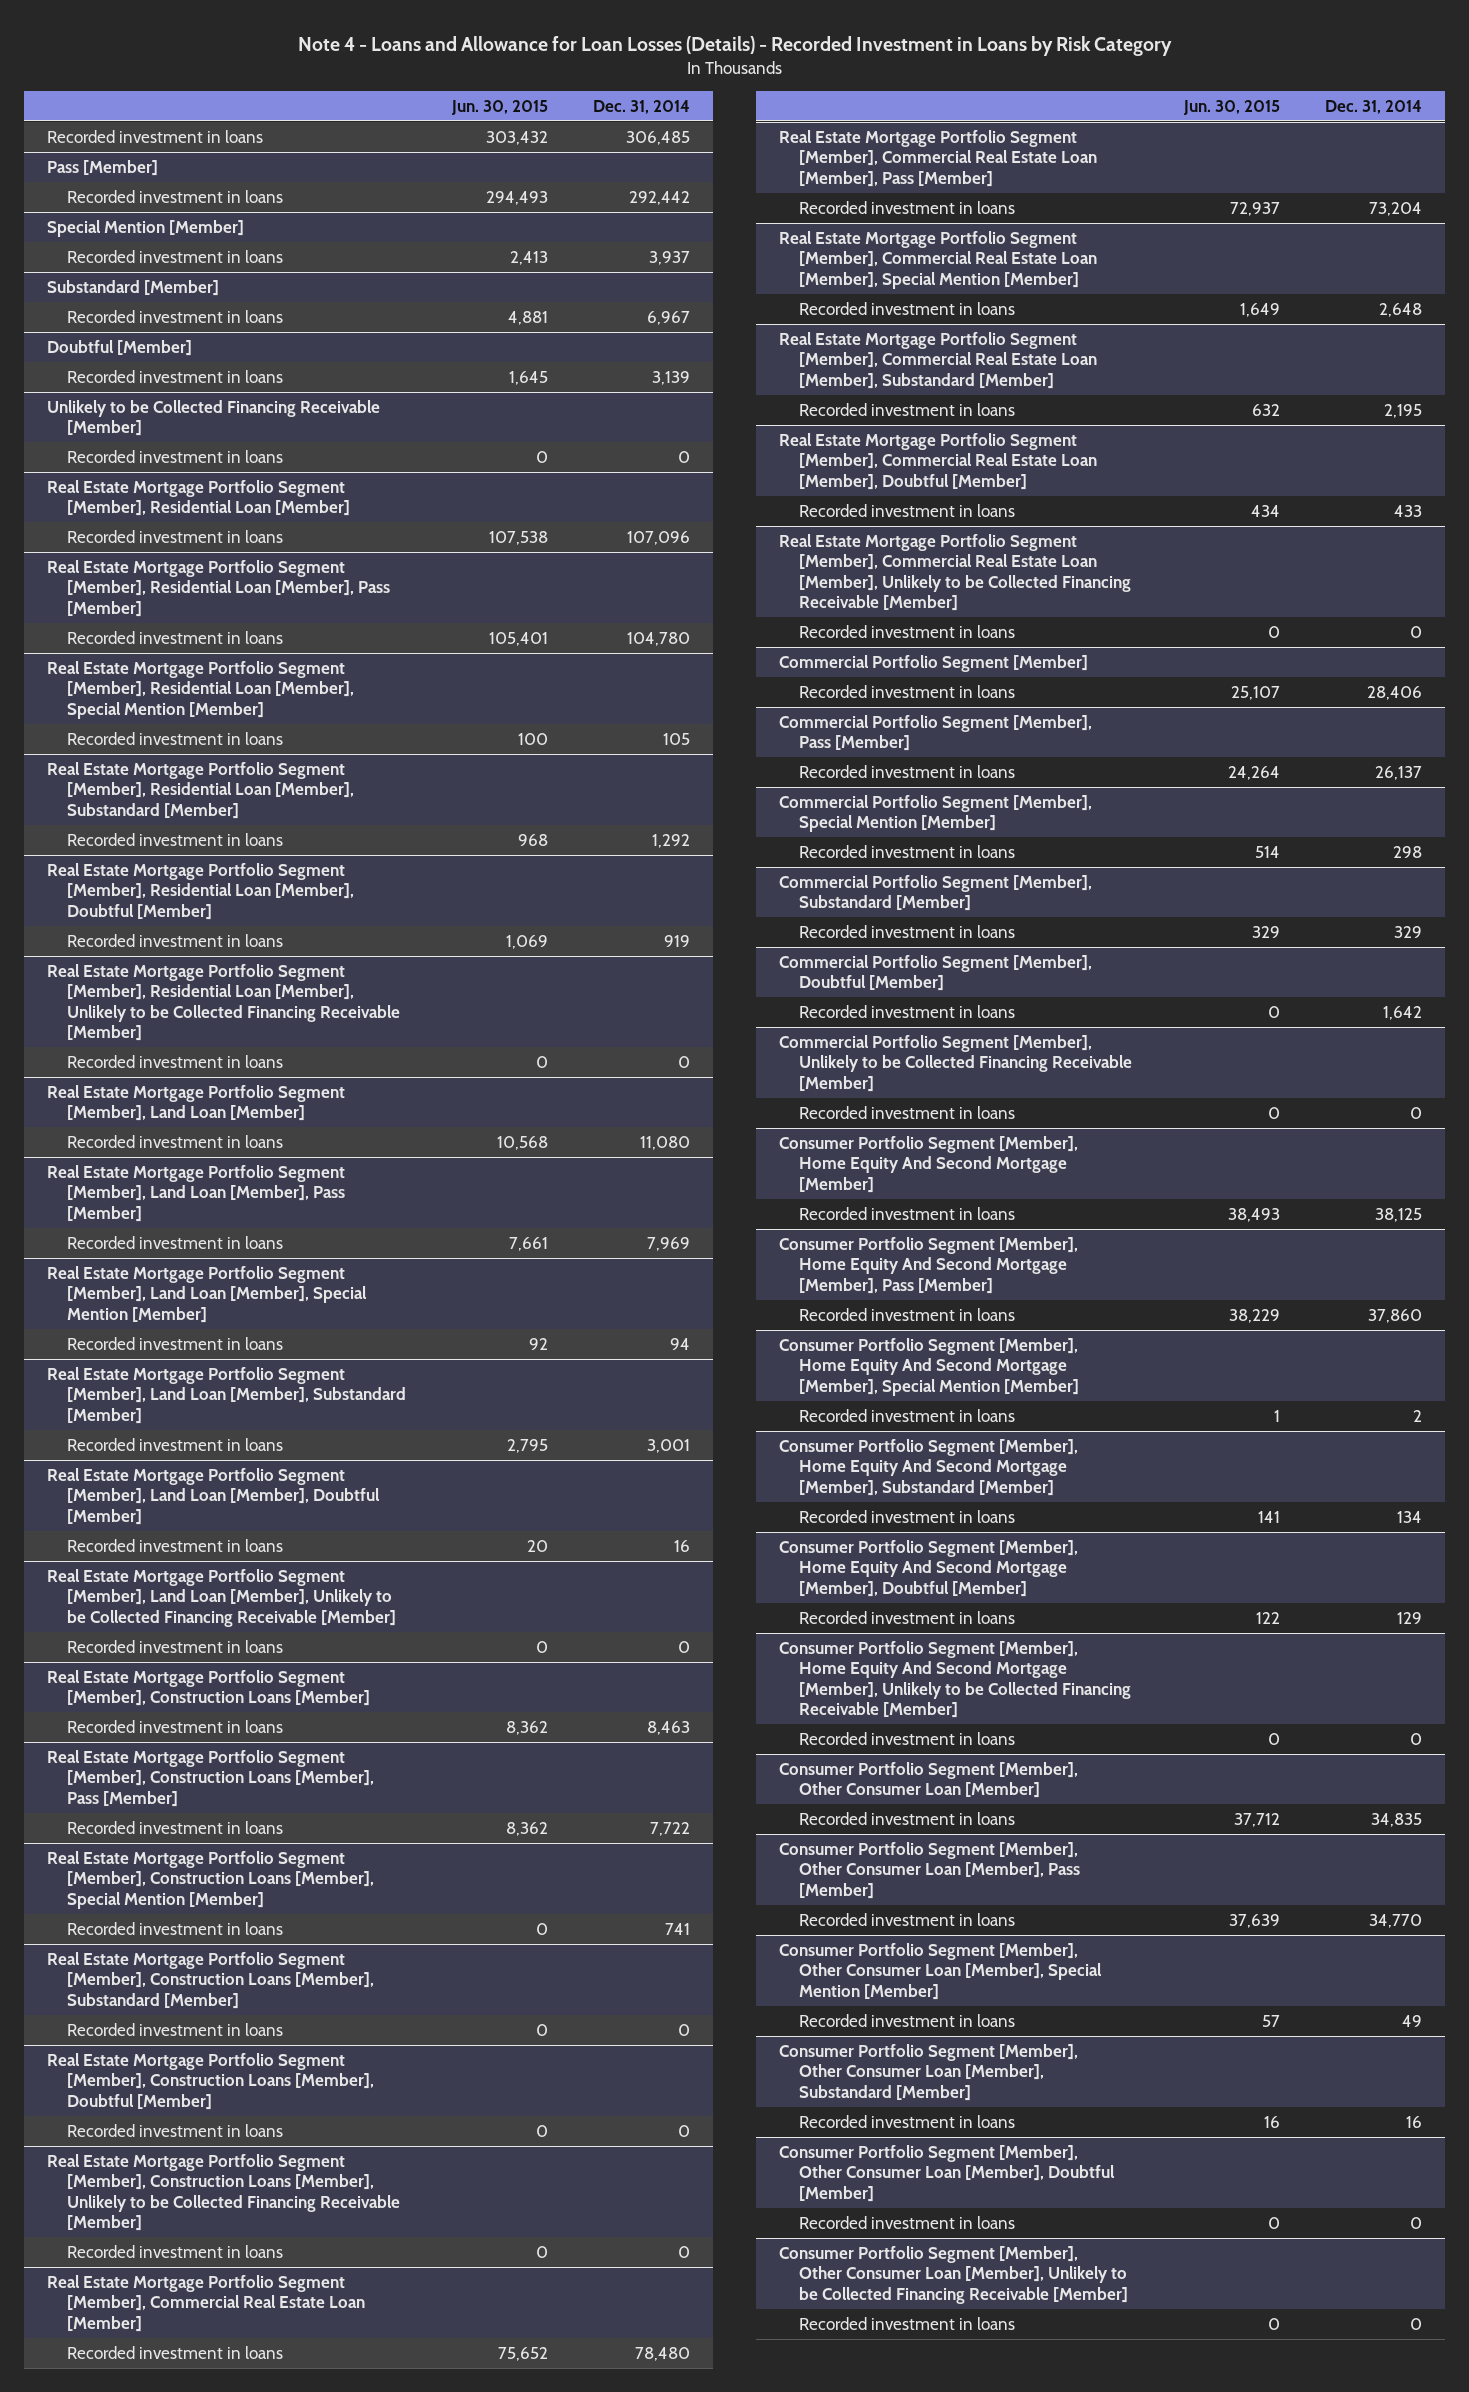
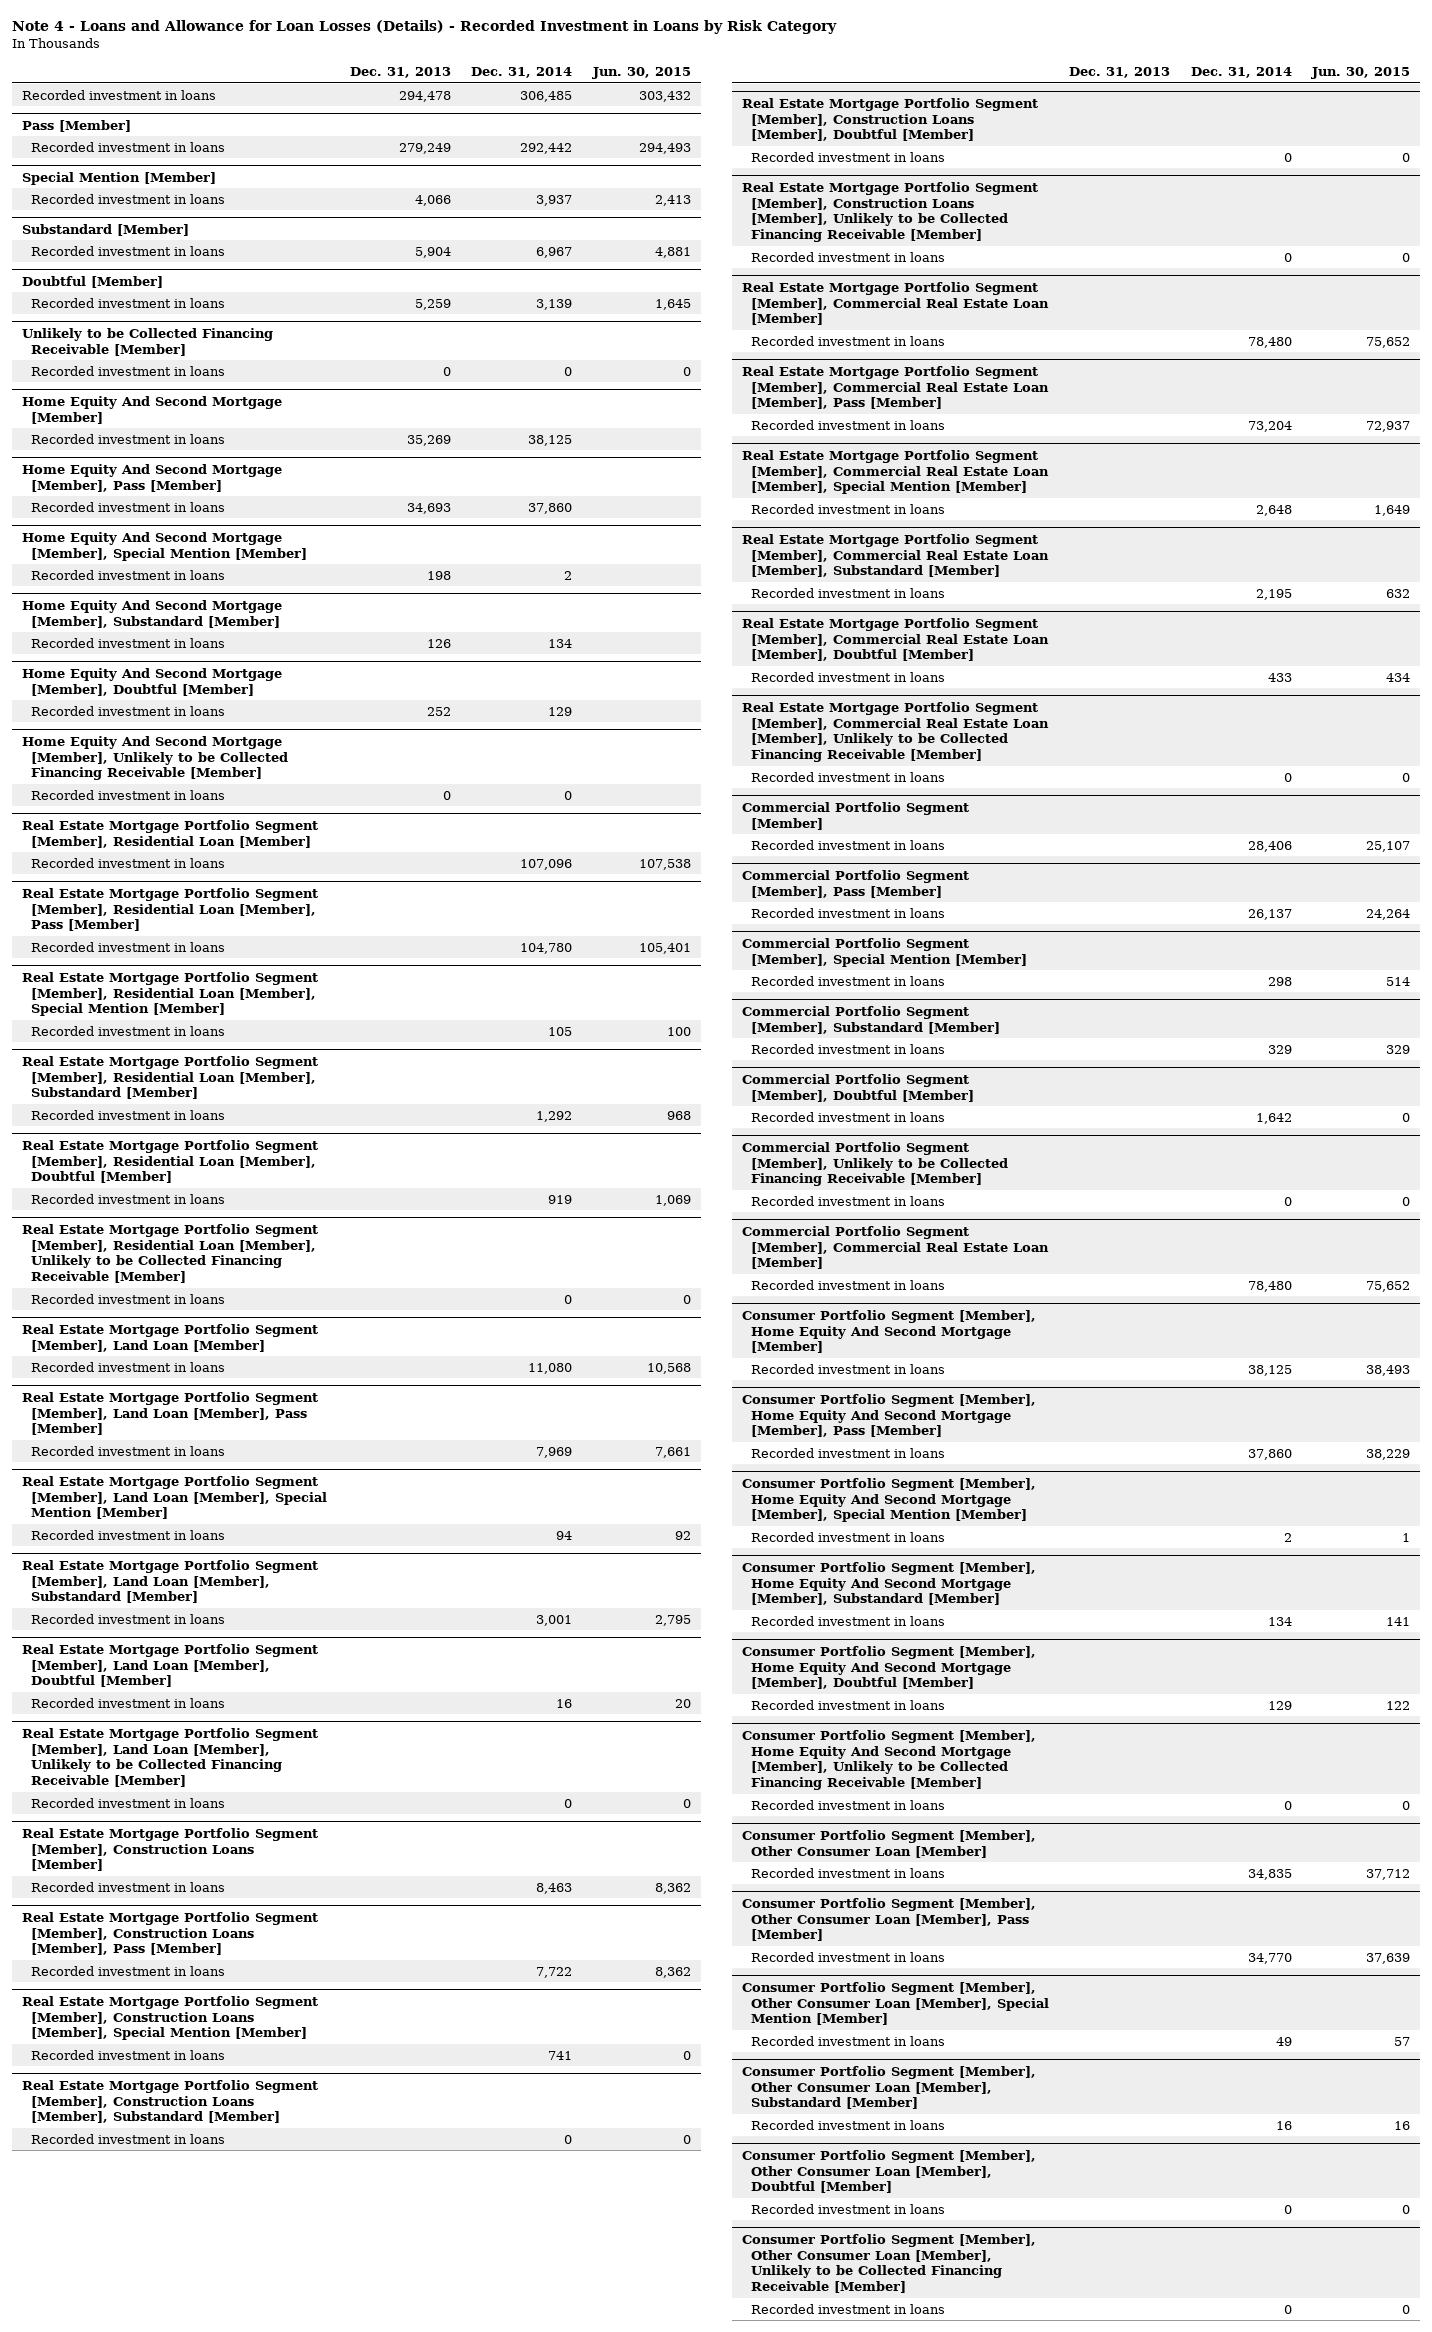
none -> [349,66,451,78] Dec. 31, 2013
none -> [22,395,283,424] Home Equity And Second Mortgage [Member]
none -> [31,433,226,444] Recorded investment in loans
none -> [22,463,283,492] Home Equity And Second Mortgage [Member], Pass [Member]
none -> [31,501,226,512] Recorded investment in loans
none -> [22,531,308,561] Home Equity And Second Mortgage [Member], Special Mention [Member]
none -> [31,569,226,580] Recorded investment in loans
none -> [22,599,283,628] Home Equity And Second Mortgage [Member], Substandard [Member]
none -> [31,637,226,648] Recorded investment in loans
none -> [22,667,283,696] Home Equity And Second Mortgage [Member], Doubtful [Member]
none -> [31,705,226,716] Recorded investment in loans
none -> [22,735,289,781] Home Equity And Second Mortgage [Member], Unlikely to be Collected Financing Receivable [Member]
none -> [31,789,226,800] Recorded investment in loans
none -> [741,1225,1050,1270] Commercial Portfolio Segment [Member], Commercial Real Estate Loan [Member]
none -> [751,1279,946,1290] Recorded investment in loans

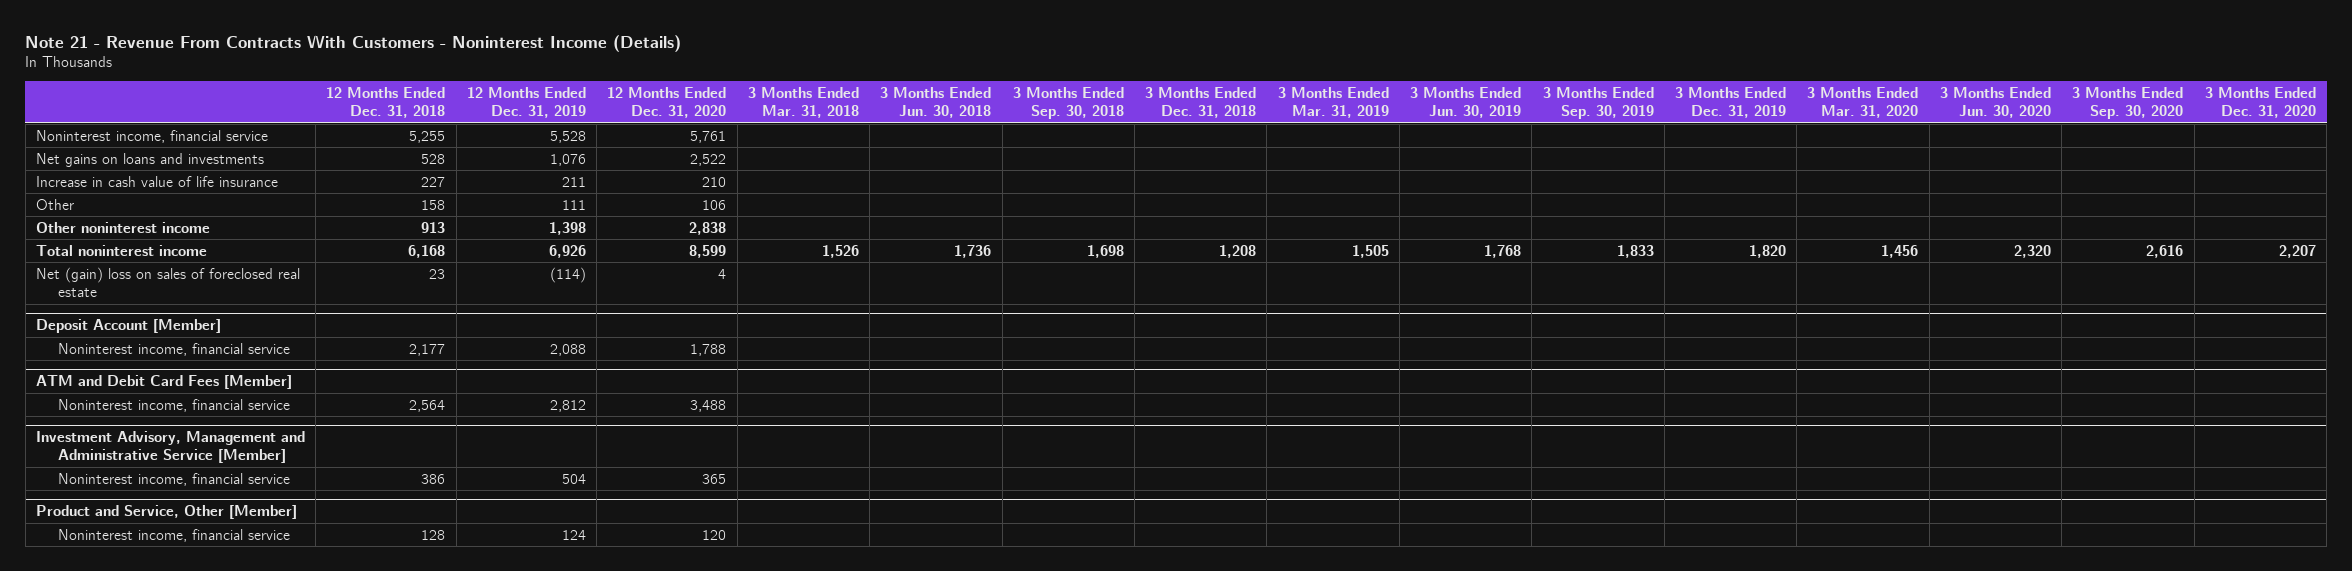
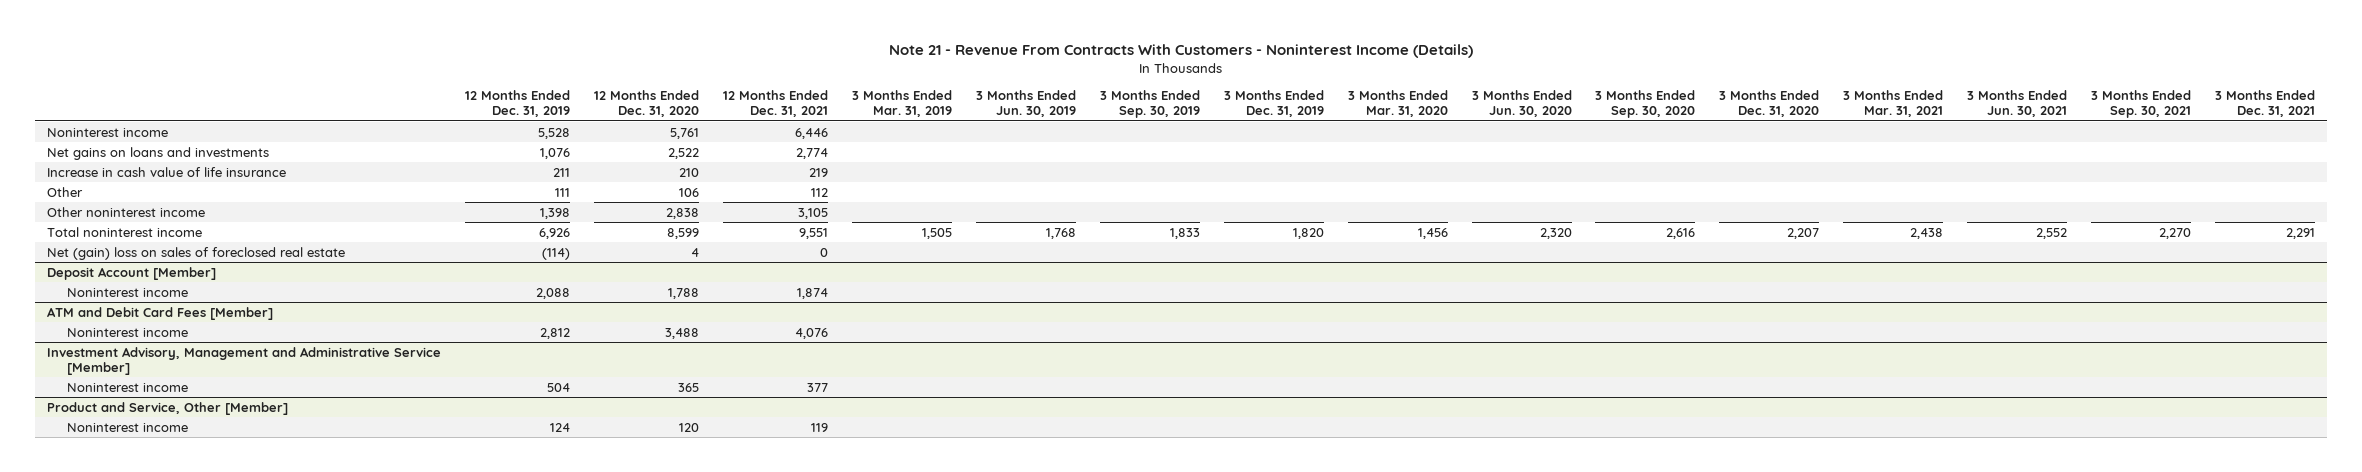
[326,86,446,119] 12 Months Ended Dec. 31, 2018 -> none
[747,86,859,119] 3 Months Ended Mar. 31, 2018 -> none
[880,86,992,119] 3 Months Ended Jun. 30, 2018 -> none
[1012,86,1124,120] 3 Months Ended Sep. 30, 2018 -> none
[1145,86,1257,119] 3 Months Ended Dec. 31, 2018 -> none
none -> [723,90,829,118] 12 Months Ended Dec. 31, 2021
none -> [1843,90,1944,118] 3 Months Ended Mar. 31, 2021
none -> [1967,90,2068,118] 3 Months Ended Jun. 30, 2021
none -> [2091,90,2192,119] 3 Months Ended Sep. 30, 2021
none -> [2215,90,2316,118] 3 Months Ended Dec. 31, 2021
[36,129,269,143] Noninterest income, financial service -> [47,127,169,137] Noninterest income
[58,342,291,356] Noninterest income, financial service -> [67,287,189,297] Noninterest income
[58,398,291,412] Noninterest income, financial service -> [67,327,189,337] Noninterest income
[58,472,291,486] Noninterest income, financial service -> [67,382,189,392] Noninterest income
[58,528,291,542] Noninterest income, financial service -> [67,422,189,432] Noninterest income

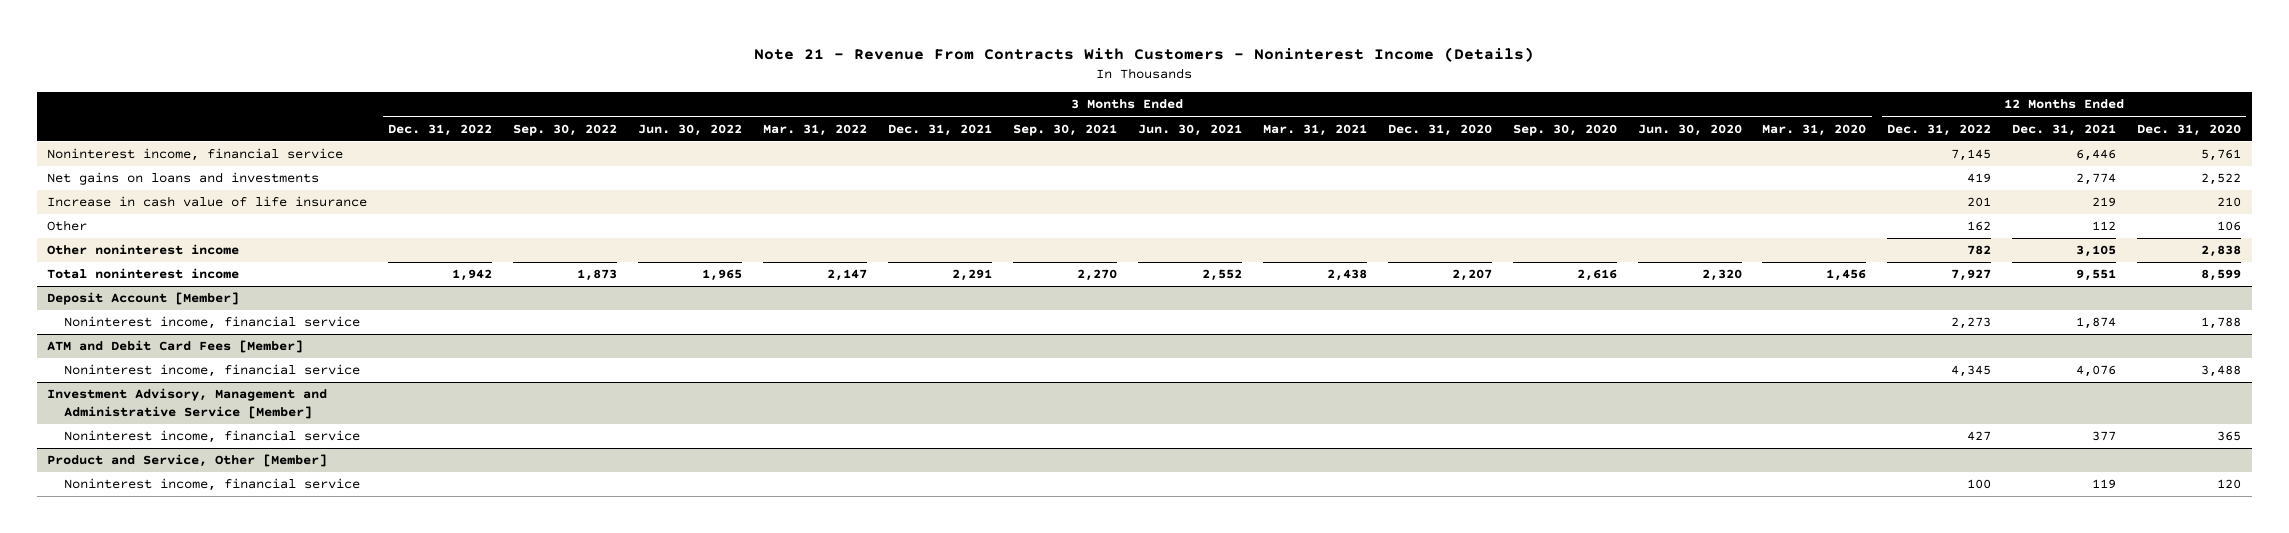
[465,90,571,118] 12 Months Ended Dec. 31, 2019 -> none
[851,90,952,118] 3 Months Ended Mar. 31, 2019 -> none
[975,90,1076,118] 3 Months Ended Jun. 30, 2019 -> none
[1099,90,1200,119] 3 Months Ended Sep. 30, 2019 -> none
[1223,90,1324,118] 3 Months Ended Dec. 31, 2019 -> none
none -> [388,123,493,136] Dec. 31, 2022
none -> [513,123,618,136] Sep. 30, 2022
none -> [638,123,743,136] Jun. 30, 2022
none -> [763,123,868,136] Mar. 31, 2022
none -> [1887,123,1992,136] Dec. 31, 2022
[47,127,169,137] Noninterest income -> [47,148,344,162] Noninterest income, financial service
[47,246,346,260] Net (gain) loss on sales of foreclosed real estate -> none
[67,287,189,297] Noninterest income -> [64,316,361,330] Noninterest income, financial service
[67,327,189,337] Noninterest income -> [64,364,361,378] Noninterest income, financial service
[67,382,189,392] Noninterest income -> [64,430,361,444] Noninterest income, financial service
[67,422,189,432] Noninterest income -> [64,478,361,492] Noninterest income, financial service

